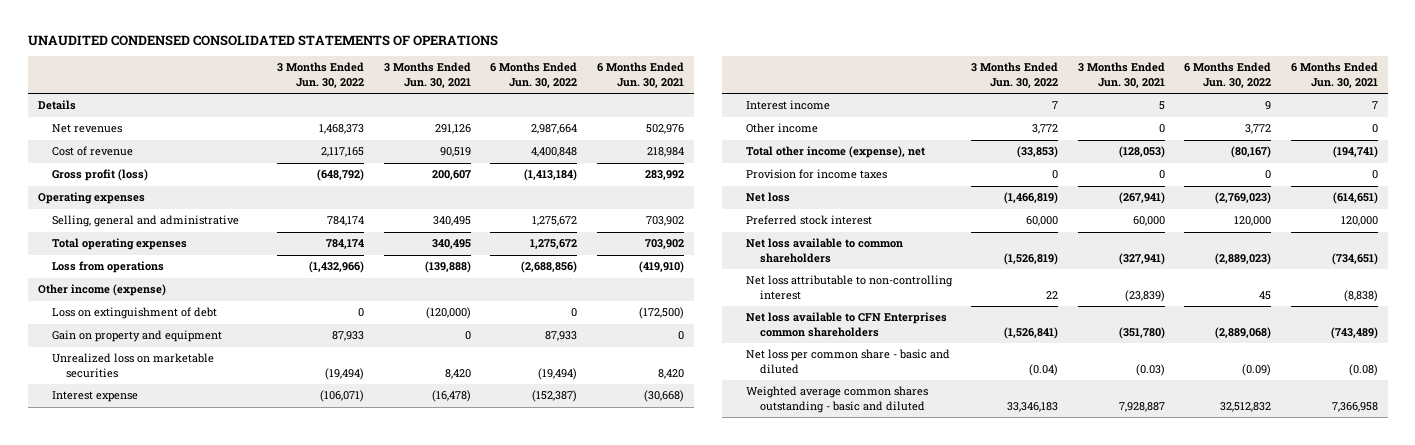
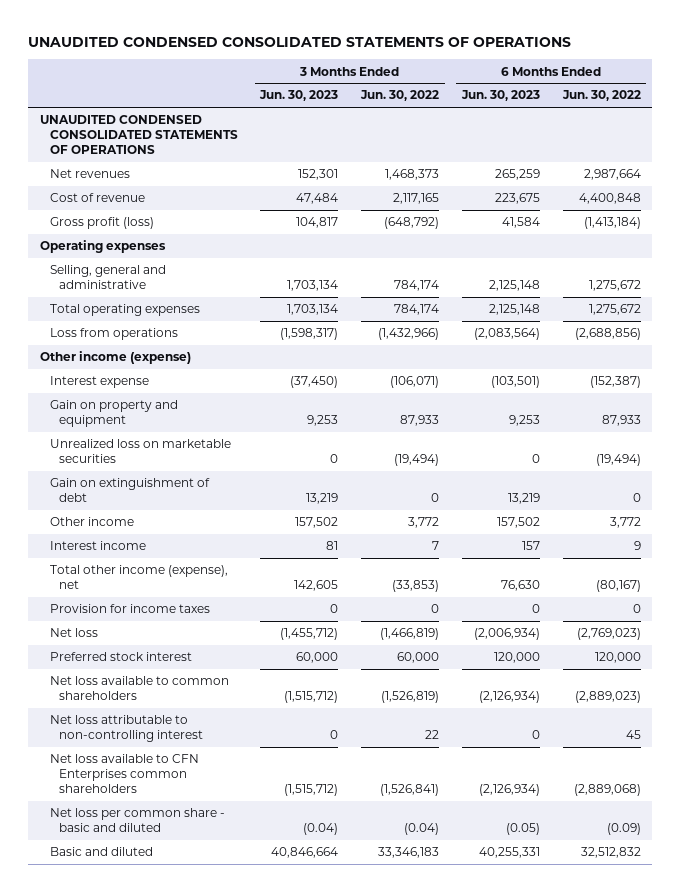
[383,62,471,88] 3 Months Ended Jun. 30, 2021 -> none
[597,62,685,88] 6 Months Ended Jun. 30, 2021 -> none
none -> [259,90,339,102] Jun. 30, 2023
none -> [460,90,540,102] Jun. 30, 2023
[37,100,76,111] Details -> none
none -> [39,115,238,155] UNAUDITED CONDENSED CONSOLIDATED STATEMENTS OF OPERATIONS
[51,307,217,320] Loss on extinguishment of debt -> none
[51,391,138,403] Interest expense -> [49,376,149,389] Interest expense
none -> [49,478,210,503] Gain on extinguishment of debt
[745,100,830,111] Interest income -> [49,541,146,551] Interest income
[745,386,928,413] Weighted average common shares outstanding - basic and diluted -> [49,847,153,857] Basic and diluted

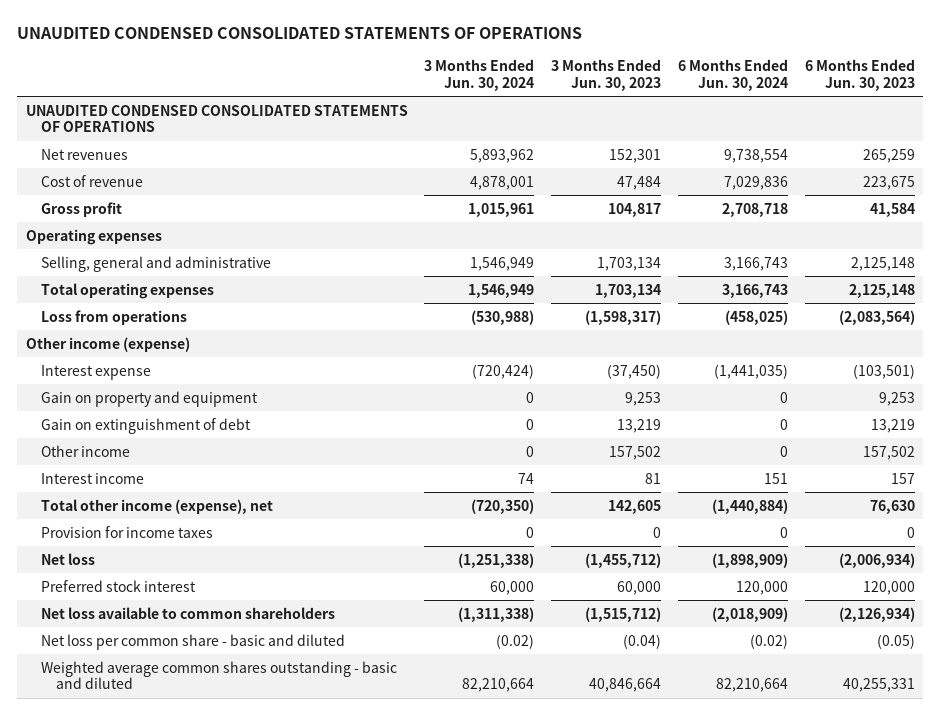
[360,90,440,102] Jun. 30, 2022 -> none
[561,90,641,102] Jun. 30, 2022 -> none
none -> [424,59,535,91] 3 Months Ended Jun. 30, 2024
none -> [677,59,788,91] 6 Months Ended Jun. 30, 2024
[49,217,154,230] Gross profit (loss) -> [40,201,122,217] Gross profit
[49,439,231,464] Unrealized loss on marketable securities -> none
[49,715,204,743] Net loss attributable to non-controlling interest -> none
[49,754,199,794] Net loss available to CFN Enterprises common shareholders -> none
[49,847,153,857] Basic and diluted -> [40,660,397,690] Weighted average common shares outstanding - basic and diluted

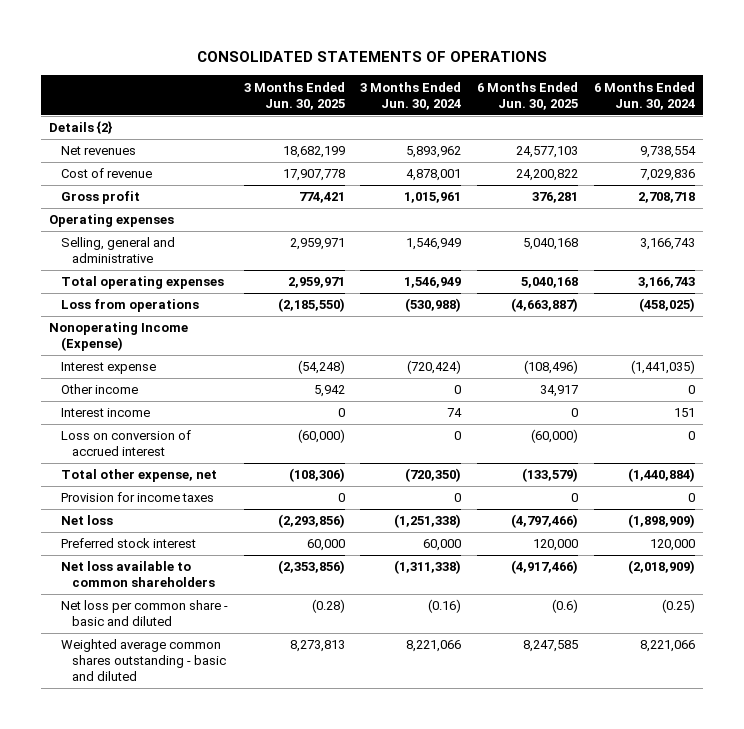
[17,26,583,39] UNAUDITED CONDENSED CONSOLIDATED STATEMENTS OF OPERATIONS -> [197,50,548,62] CONSOLIDATED STATEMENTS OF OPERATIONS
[551,59,662,91] 3 Months Ended Jun. 30, 2023 -> none
[804,59,915,91] 6 Months Ended Jun. 30, 2023 -> none
none -> [243,81,345,110] 3 Months Ended Jun. 30, 2025
none -> [477,81,579,110] 6 Months Ended Jun. 30, 2025
[25,104,408,133] UNAUDITED CONDENSED CONSOLIDATED STATEMENTS OF OPERATIONS -> [49,121,113,135] Details {2}
[25,336,190,352] Other income (expense) -> [49,322,189,352] Nonoperating Income (Expense)
[40,390,258,407] Gain on property and equipment -> none
[40,417,251,434] Gain on extinguishment of debt -> none
none -> [60,430,191,457] Loss on conversion of accrued interest
[40,498,273,514] Total other income (expense), net -> [60,469,217,483] Total other expense, net
[496,633,535,649] (0.02) -> [428,599,462,614] (0.16)
[749,633,788,649] (0.02) -> [661,599,695,614] (0.25)
[462,678,535,693] 82,210,664 -> [406,640,462,653] 8,221,066
[715,678,788,693] 82,210,664 -> [639,640,695,653] 8,221,066

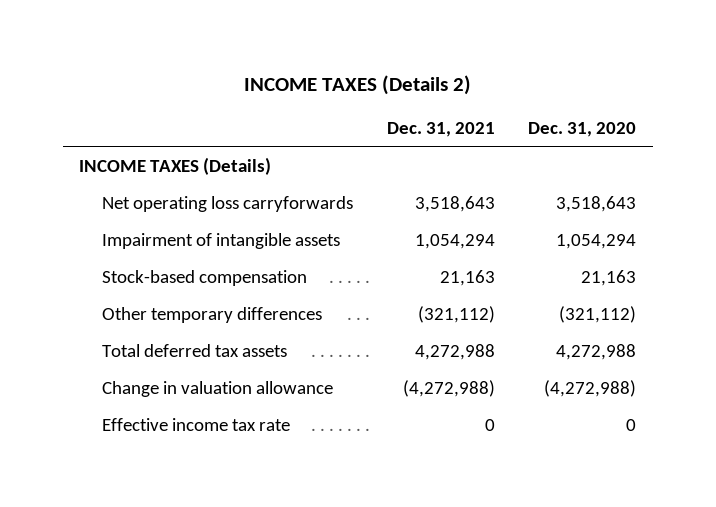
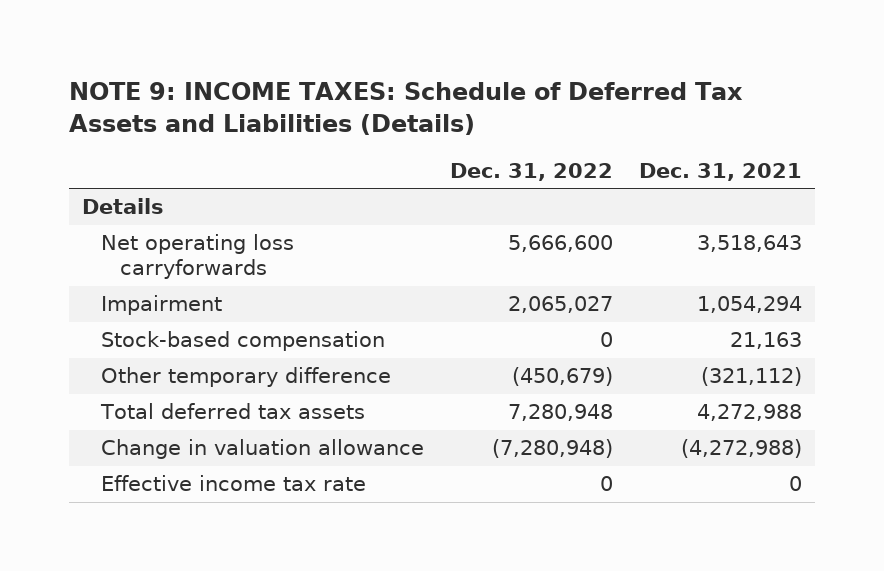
[243,75,471,96] INCOME TAXES (Details 2) -> [68,82,743,136] NOTE 9: INCOME TAXES: Schedule of Deferred Tax Assets and Liabilities (Details)
[528,122,637,138] Dec. 31, 2020 -> none
none -> [450,162,614,181] Dec. 31, 2022
[79,157,272,176] INCOME TAXES (Details) -> none
none -> [81,198,164,215] Details
[102,233,341,250] Impairment of intangible assets -> [100,295,222,316] Impairment
[102,307,323,324] Other temporary differences -> [100,367,391,388] Other temporary difference

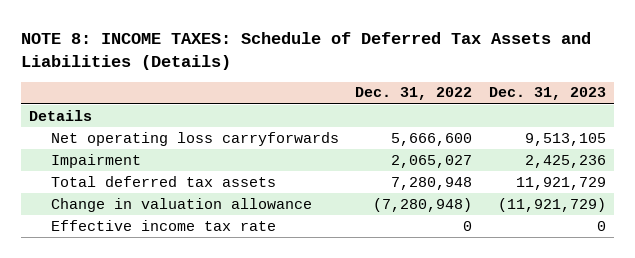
[68,82,743,136] NOTE 9: INCOME TAXES: Schedule of Deferred Tax Assets and Liabilities (Details) -> [20,31,591,70] NOTE 8: INCOME TAXES: Schedule of Deferred Tax Assets and Liabilities (Details)
[639,162,803,181] Dec. 31, 2021 -> none
none -> [488,87,606,101] Dec. 31, 2023
[100,331,385,352] Stock-based compensation -> none
[100,367,391,388] Other temporary difference -> none

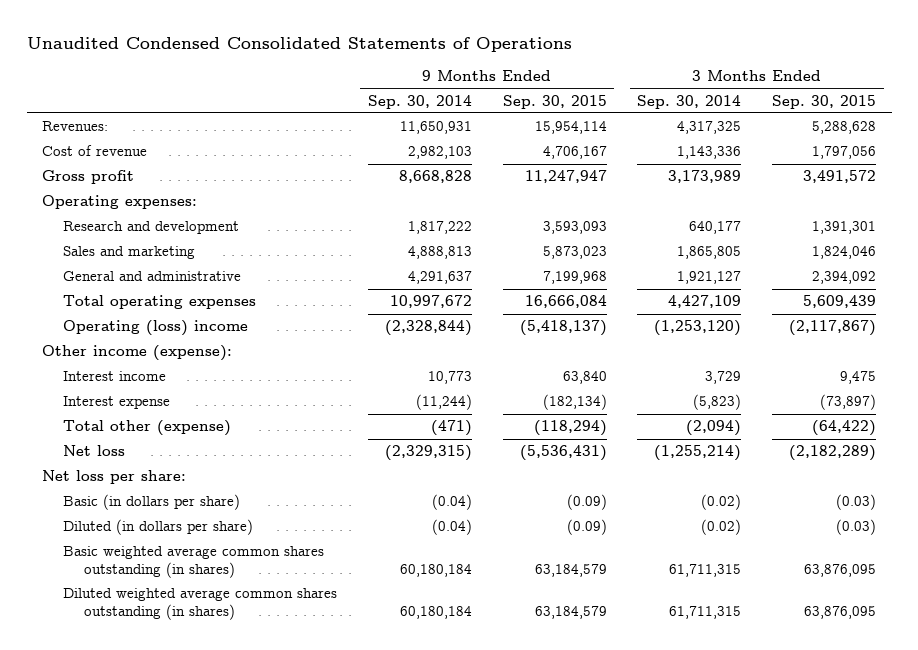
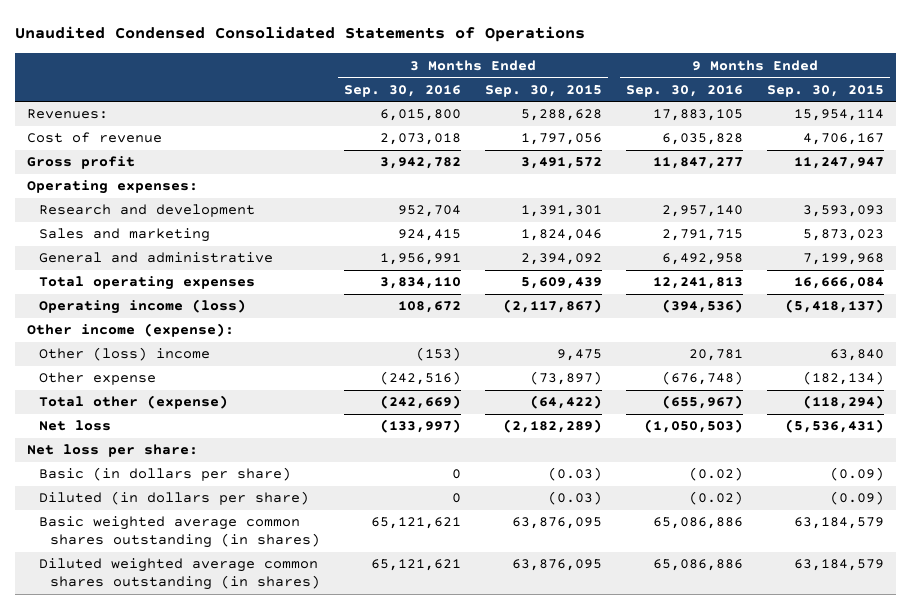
[367,94,472,109] Sep. 30, 2014 -> none
[637,94,742,109] Sep. 30, 2014 -> none
none -> [344,84,462,97] Sep. 30, 2016
none -> [625,84,743,97] Sep. 30, 2016
[63,320,249,337] Operating (loss) income -> [38,299,246,315] Operating income (loss)
[63,371,167,382] Interest income -> [38,347,210,362] Other (loss) income
[63,396,171,410] Interest expense -> [38,372,156,386] Other expense

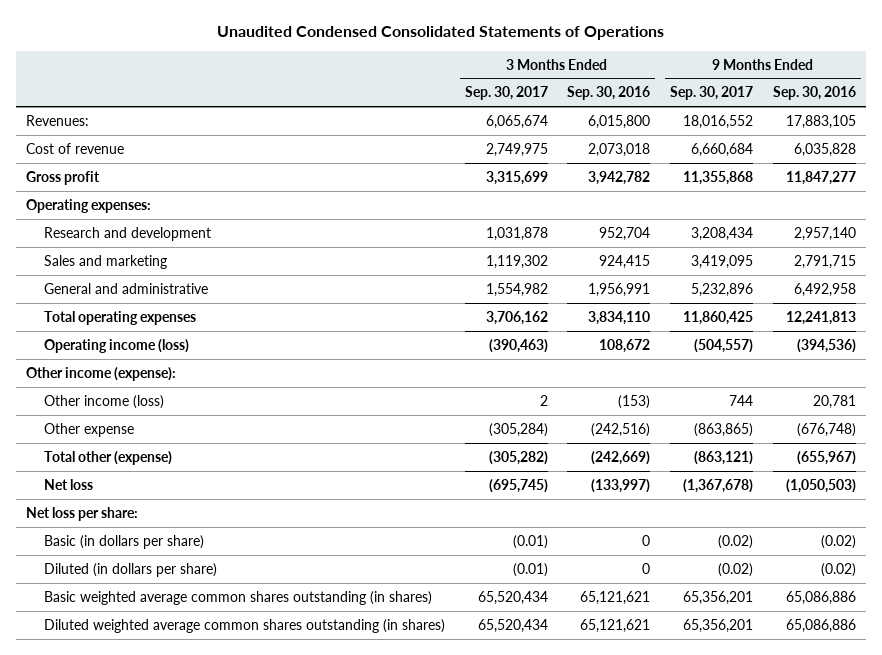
[485,84,603,97] Sep. 30, 2015 -> none
[766,84,884,97] Sep. 30, 2015 -> none
none -> [464,86,548,101] Sep. 30, 2017
none -> [670,86,754,101] Sep. 30, 2017
[38,347,210,362] Other (loss) income -> [43,394,164,409] Other income (loss)

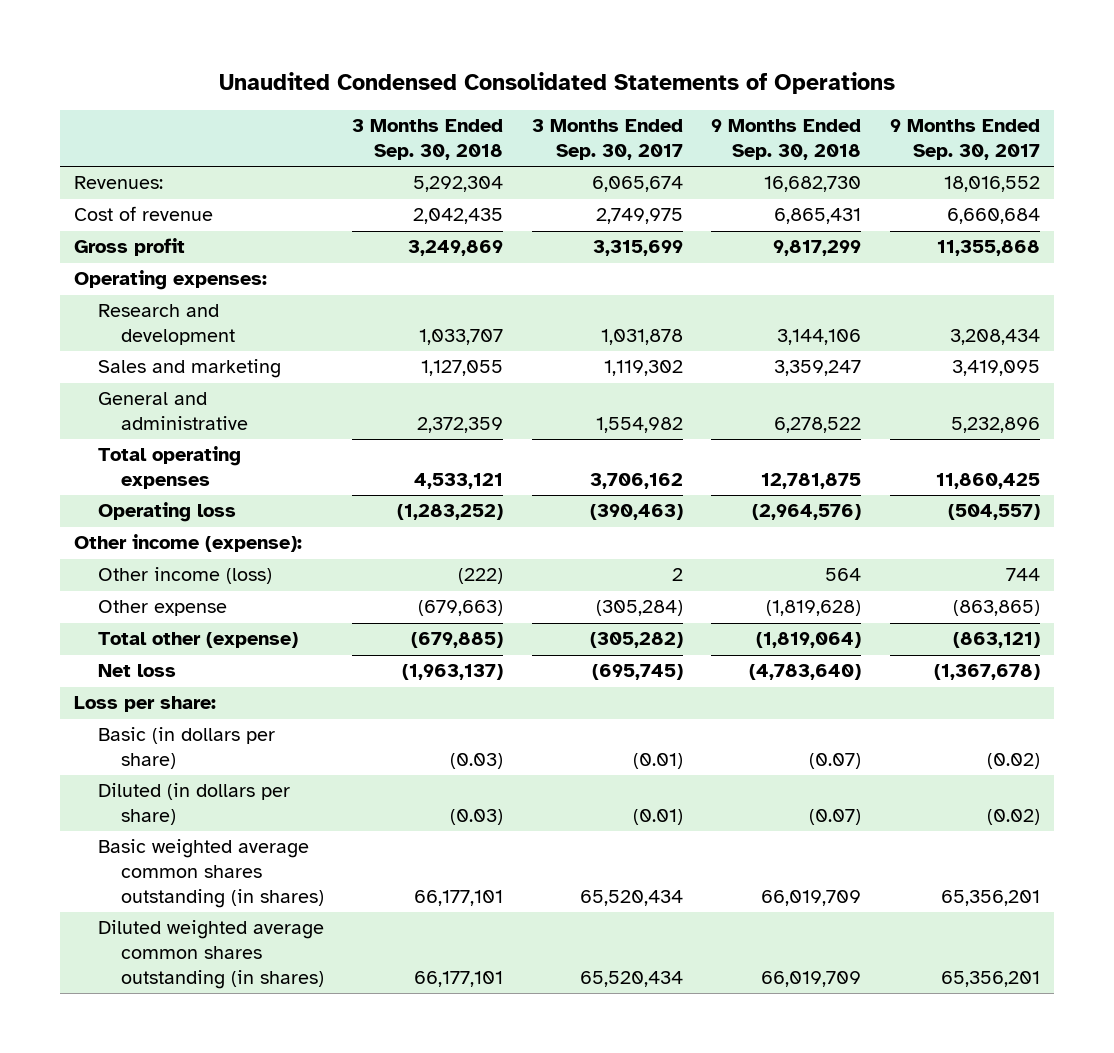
[567,86,651,101] Sep. 30, 2016 -> none
[772,86,856,101] Sep. 30, 2016 -> none
none -> [352,119,504,161] 3 Months Ended Sep. 30, 2018
none -> [711,119,862,161] 9 Months Ended Sep. 30, 2018
[43,338,189,353] Operating income (loss) -> [97,502,236,523] Operating loss
[26,506,139,521] Net loss per share: -> [74,696,217,713] Loss per share:

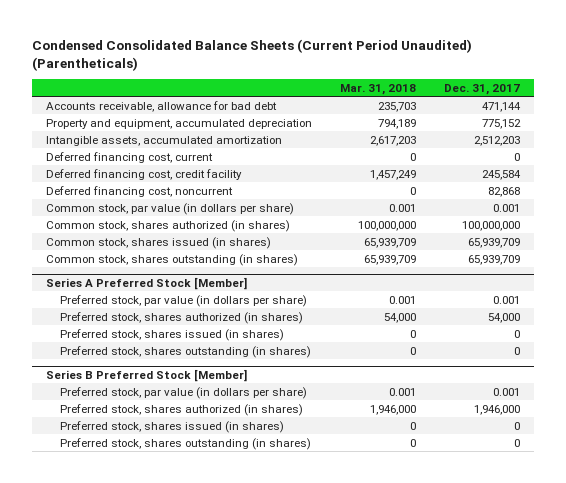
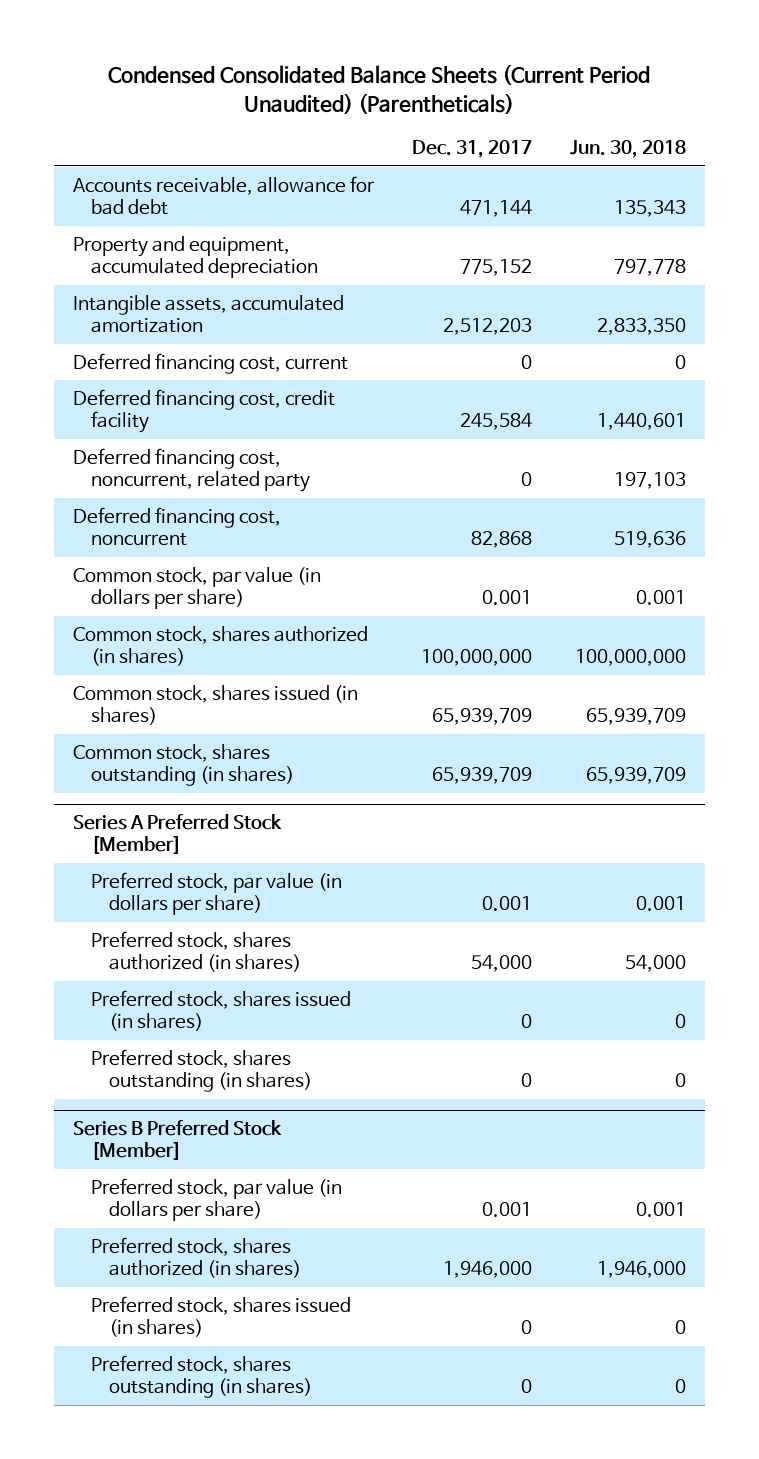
[340,83,417,95] Mar. 31, 2018 -> none
none -> [569,140,686,159] Jun. 30, 2018
none -> [72,447,311,492] Deferred financing cost, noncurrent, related party

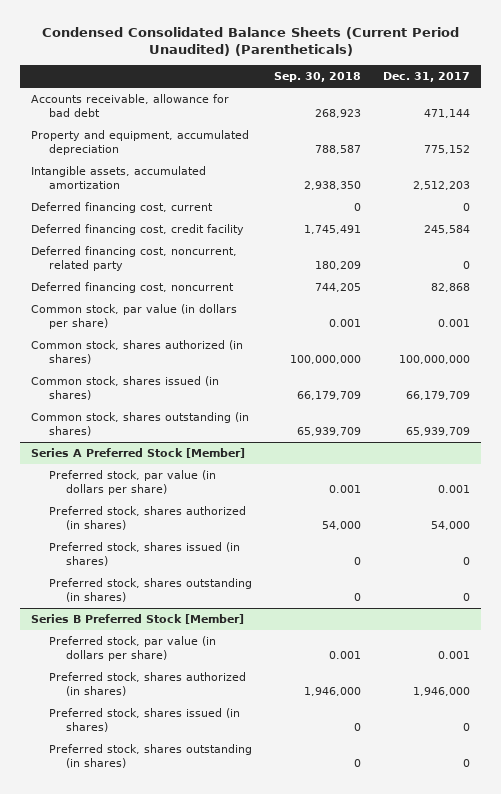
[569,140,686,159] Jun. 30, 2018 -> none
none -> [273,72,361,83] Sep. 30, 2018
[431,707,532,725] 65,939,709 -> [406,390,471,400] 66,179,709

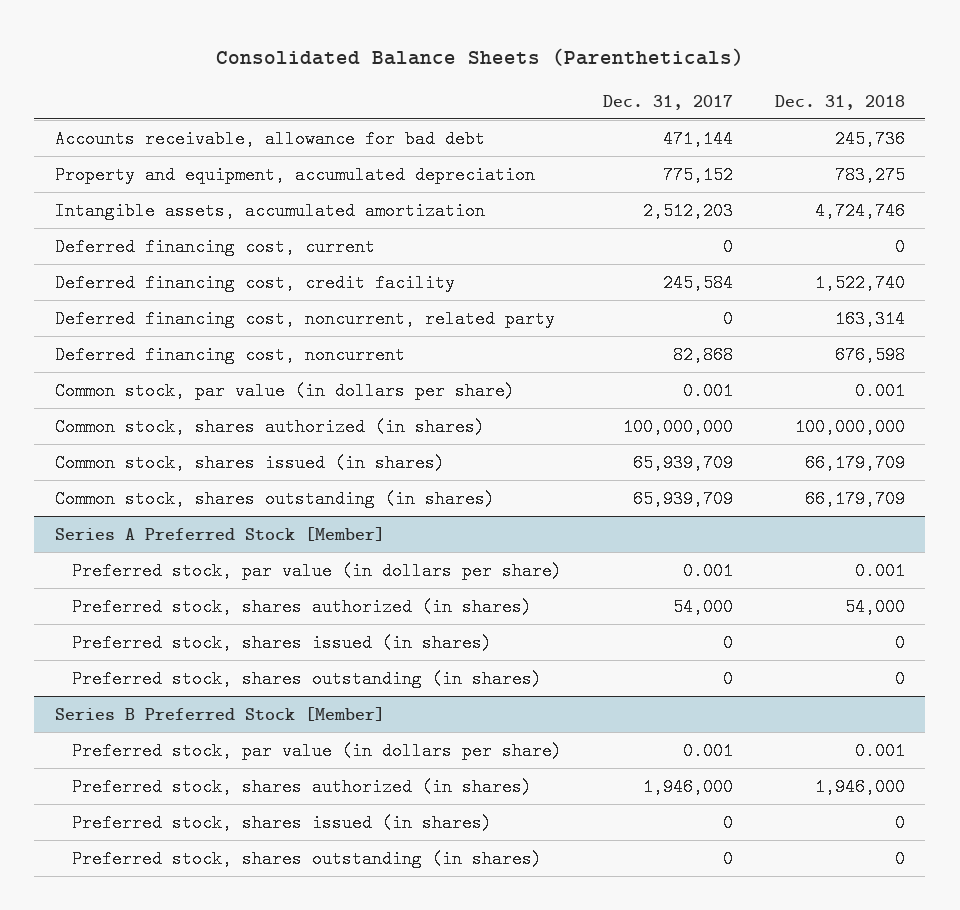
[41,27,459,57] Condensed Consolidated Balance Sheets (Current Period Unaudited) (Parentheticals) -> [215,47,744,66] Consolidated Balance Sheets (Parentheticals)
[273,72,361,83] Sep. 30, 2018 -> none
none -> [774,94,905,110] Dec. 31, 2018
[406,390,471,400] 66,179,709 -> [633,453,734,472] 65,939,709

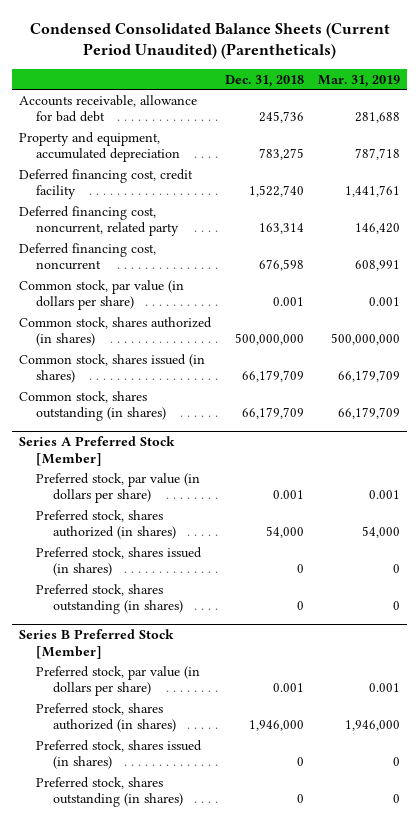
[215,47,744,66] Consolidated Balance Sheets (Parentheticals) -> [29,22,390,60] Condensed Consolidated Balance Sheets (Current Period Unaudited) (Parentheticals)
[603,94,734,110] Dec. 31, 2017 -> none
none -> [318,74,401,87] Mar. 31, 2019
[54,201,485,220] Intangible assets, accumulated amortization -> none
[54,237,375,256] Deferred financing cost, current -> none
[794,417,905,436] 100,000,000 -> [235,333,305,346] 500,000,000

